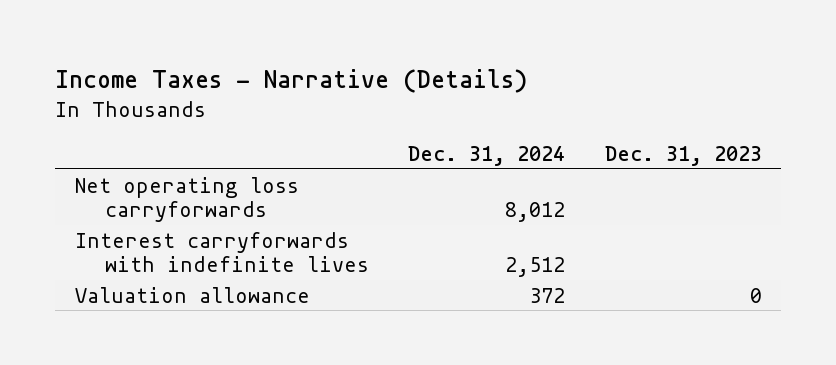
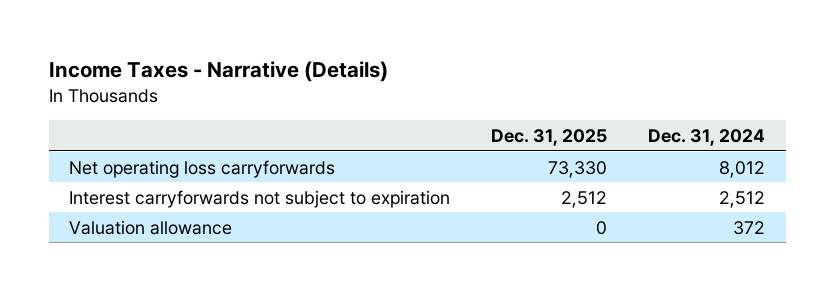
[604,145,762,166] Dec. 31, 2023 -> none
none -> [491,128,608,146] Dec. 31, 2025
[74,231,370,273] Interest carryforwards with indefinite lives -> [69,189,451,208] Interest carryforwards not subject to expiration

